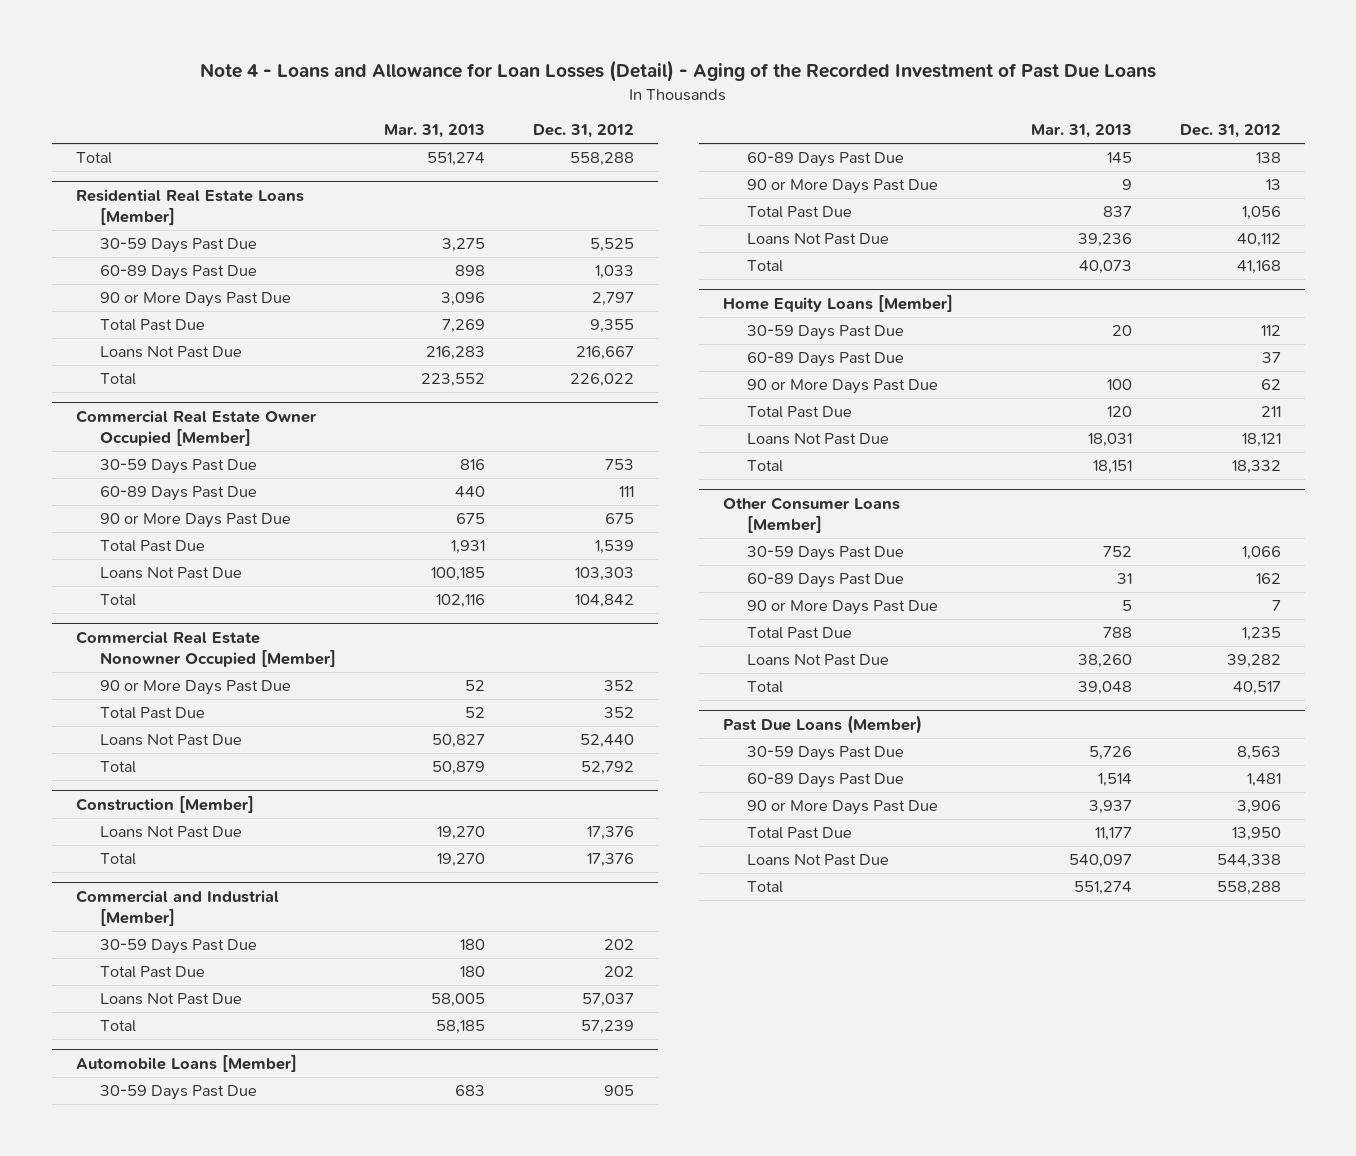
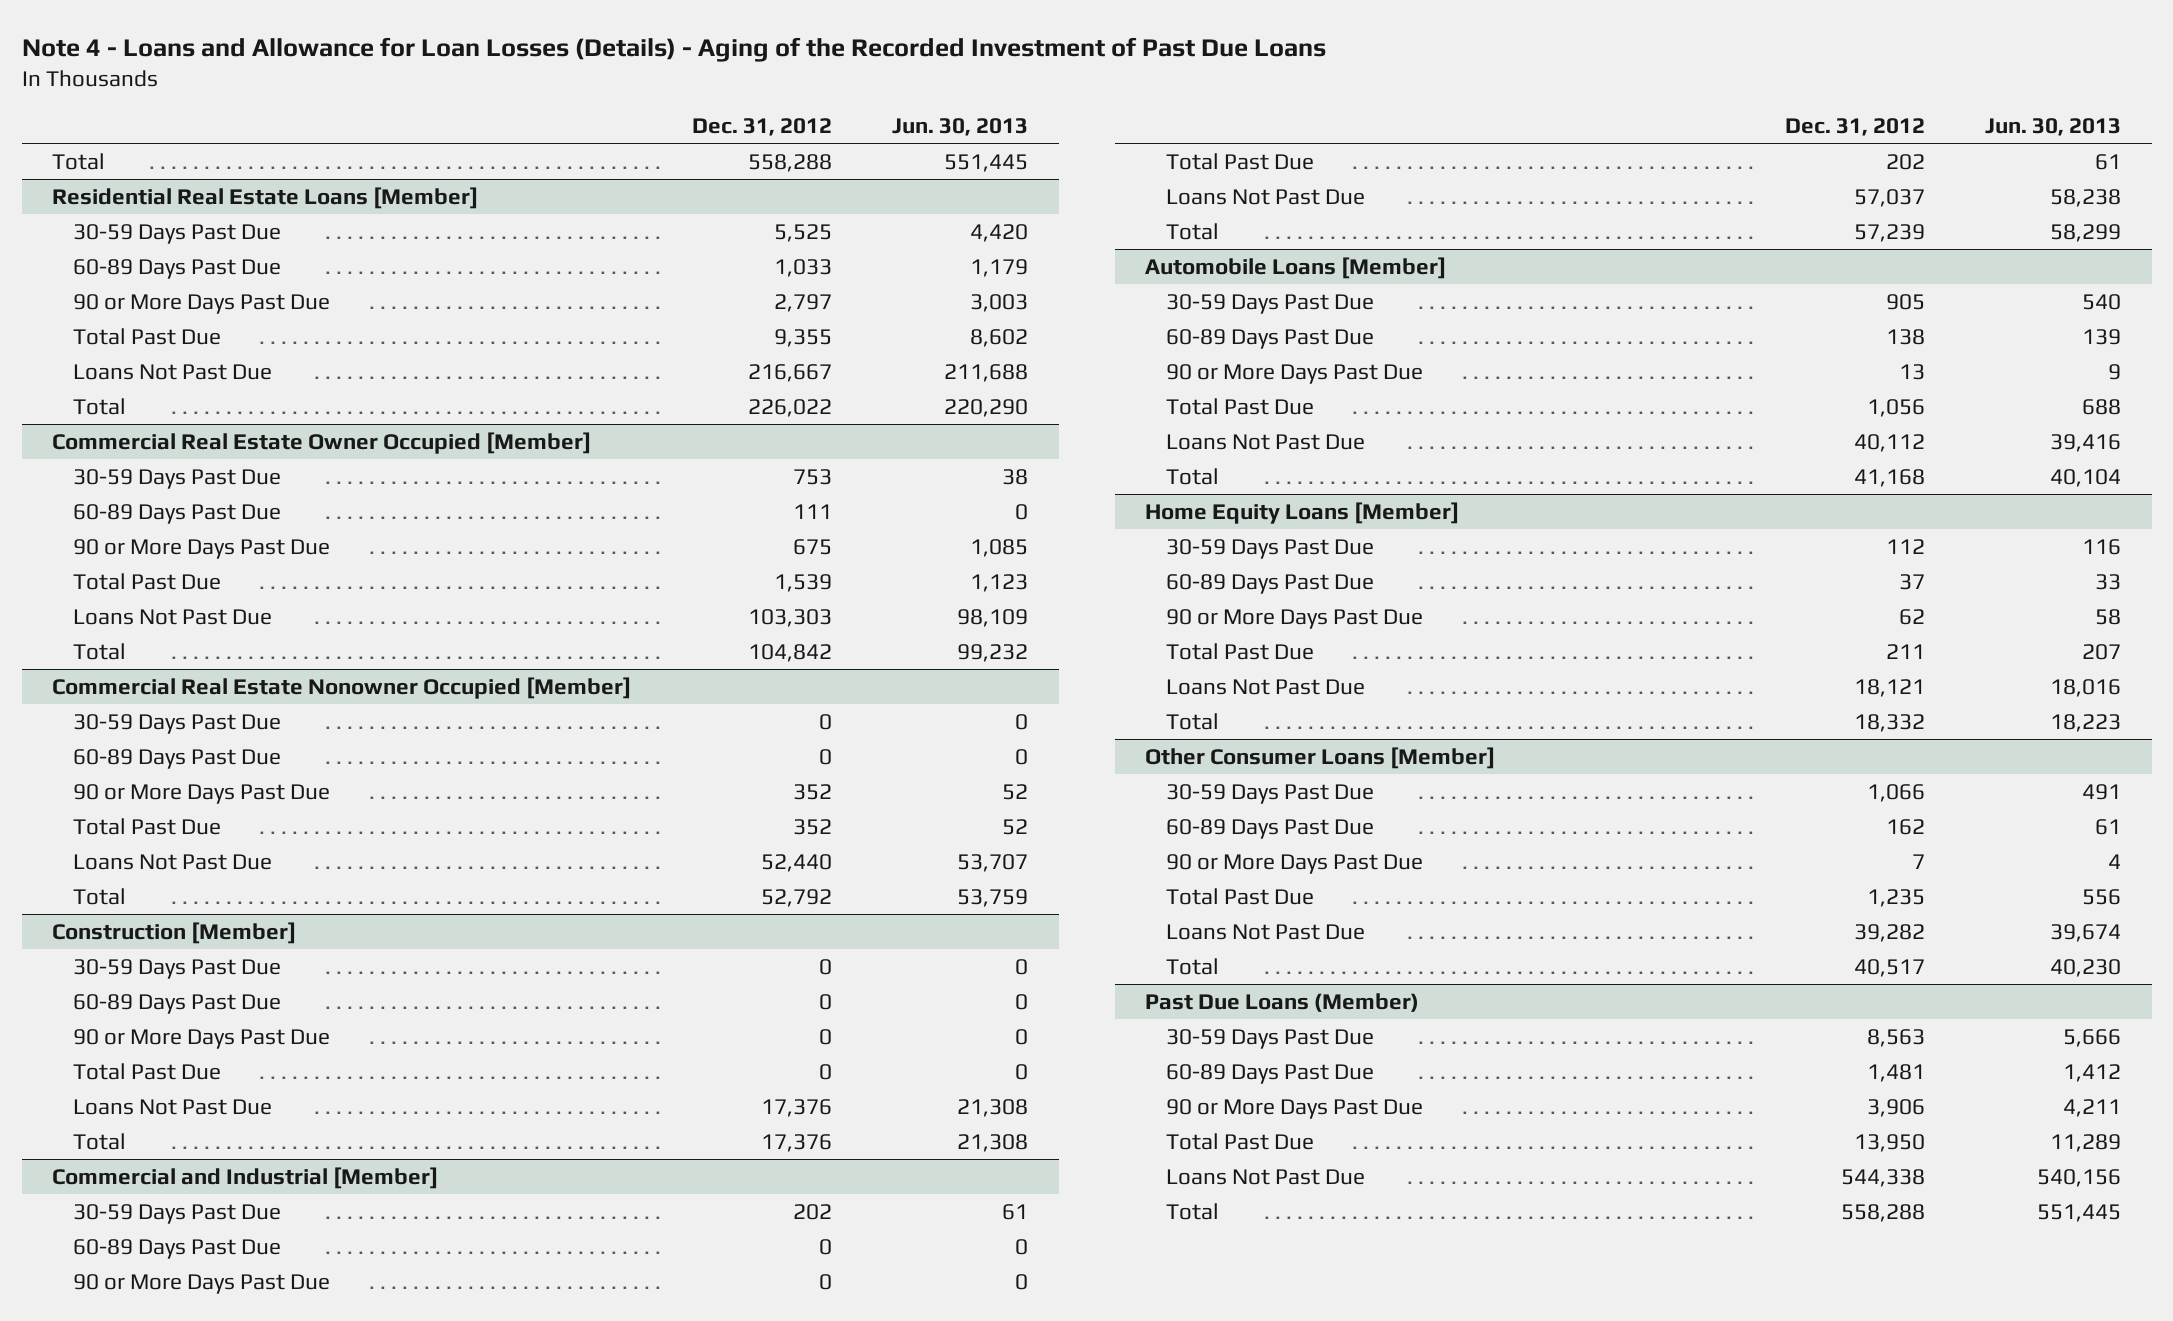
[200,60,1157,83] Note 4 - Loans and Allowance for Loan Losses (Detail) - Aging of the Recorded Investment of Past Due Loans -> [21,37,1326,63] Note 4 - Loans and Allowance for Loan Losses (Details) - Aging of the Recorded Investment of Past Due Loans
[383,124,485,139] Mar. 31, 2013 -> none
none -> [892,118,1029,137] Jun. 30, 2013
none -> [72,713,281,734] 30-59 Days Past Due
none -> [72,748,281,769] 60-89 Days Past Due
none -> [72,958,281,979] 30-59 Days Past Due
none -> [72,993,281,1014] 60-89 Days Past Due
none -> [72,1028,330,1049] 90 or More Days Past Due
none -> [72,1062,221,1080] Total Past Due
none -> [72,1238,281,1259] 60-89 Days Past Due
none -> [72,1273,330,1294] 90 or More Days Past Due

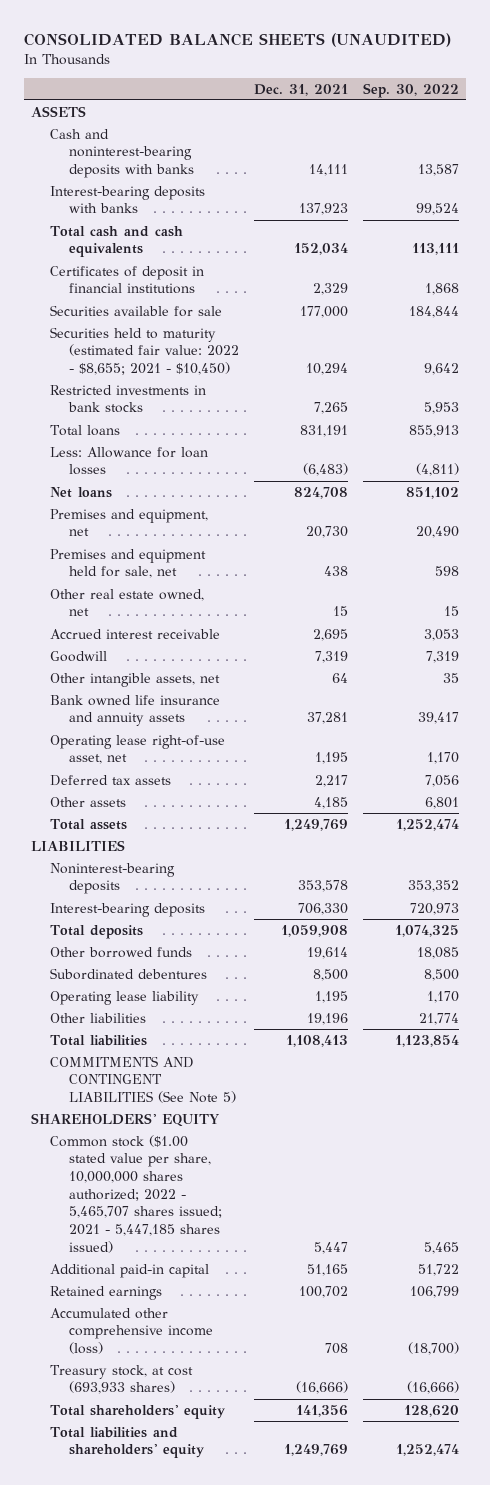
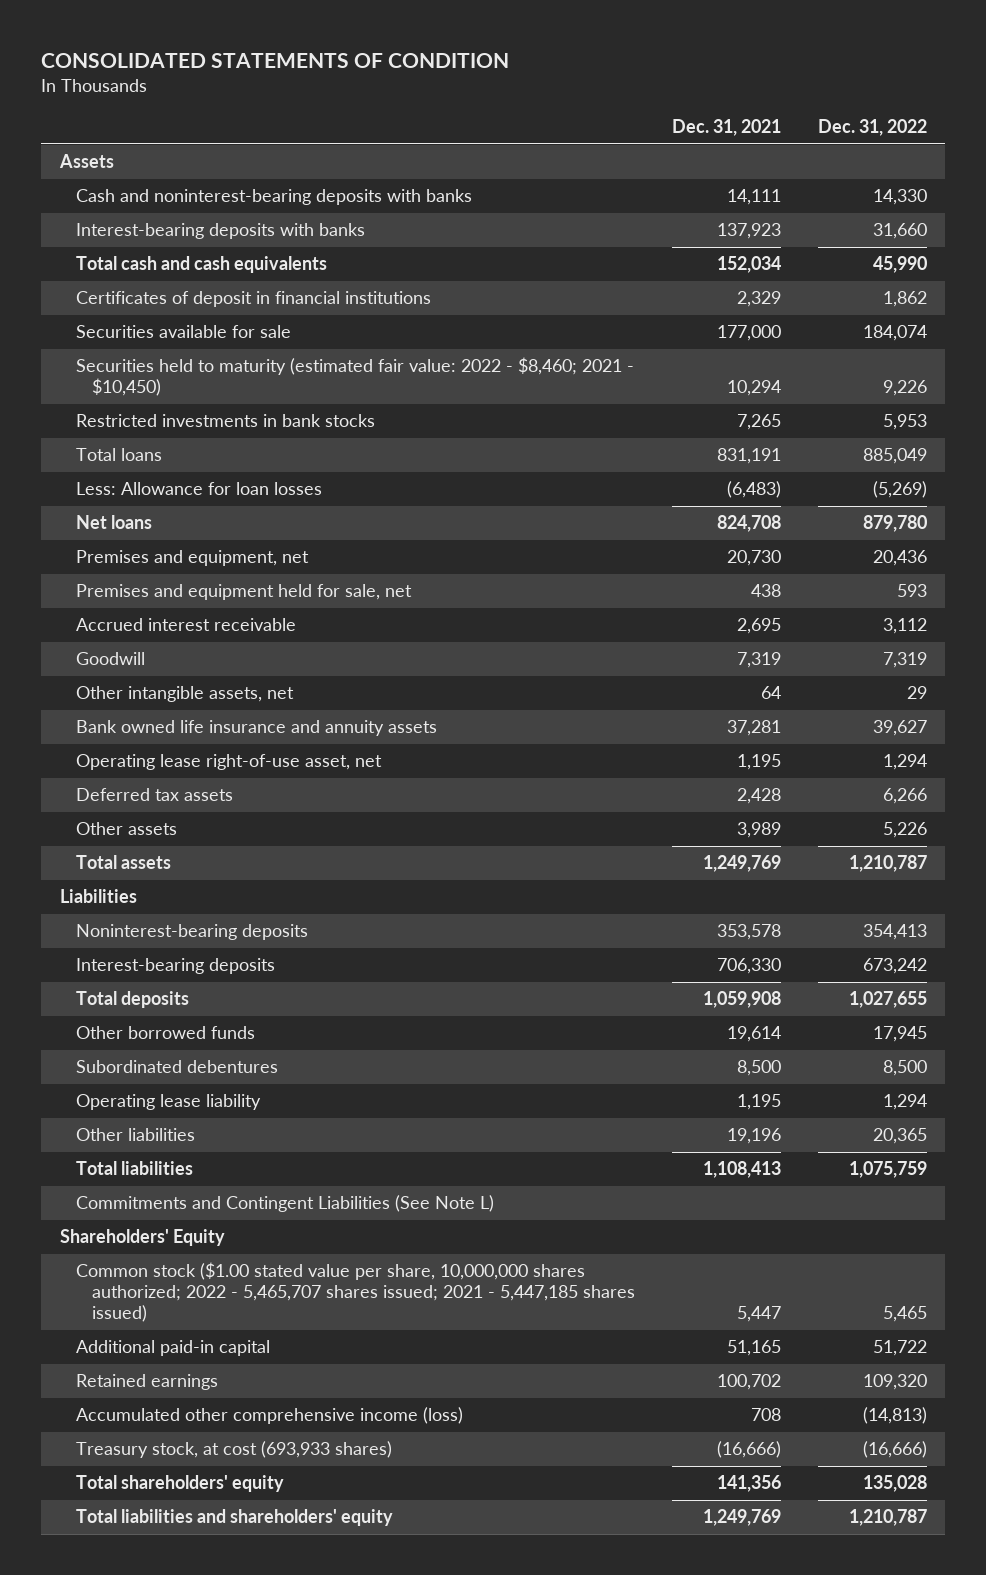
[23,33,451,48] CONSOLIDATED BALANCE SHEETS (UNAUDITED) -> [41,53,510,69] CONSOLIDATED STATEMENTS OF CONDITION
[362,82,459,98] Sep. 30, 2022 -> none
none -> [817,119,927,137] Dec. 31, 2022
[31,105,87,117] ASSETS -> [58,154,114,169] Assets
[50,326,240,376] Securities held to maturity (estimated fair value: 2022 - $8,655; 2021 - $10,450) -> [75,357,634,397] Securities held to maturity (estimated fair value: 2022 - $8,460; 2021 - $10,450)
[50,588,205,617] Other real estate owned, net -> none
[315,774,349,787] 2,217 -> [736,788,781,805] 2,428
[314,796,349,809] 4,185 -> [736,822,781,839] 3,989
[31,839,126,851] LIABILITIES -> [59,889,137,904] Liabilities
[50,1055,237,1104] COMMITMENTS AND CONTINGENT LIABILITIES (See Note 5) -> [75,1195,494,1213] Commitments and Contingent Liabilities (See Note L)
[31,1112,220,1127] SHAREHOLDERS' EQUITY -> [59,1229,225,1247] Shareholders' Equity

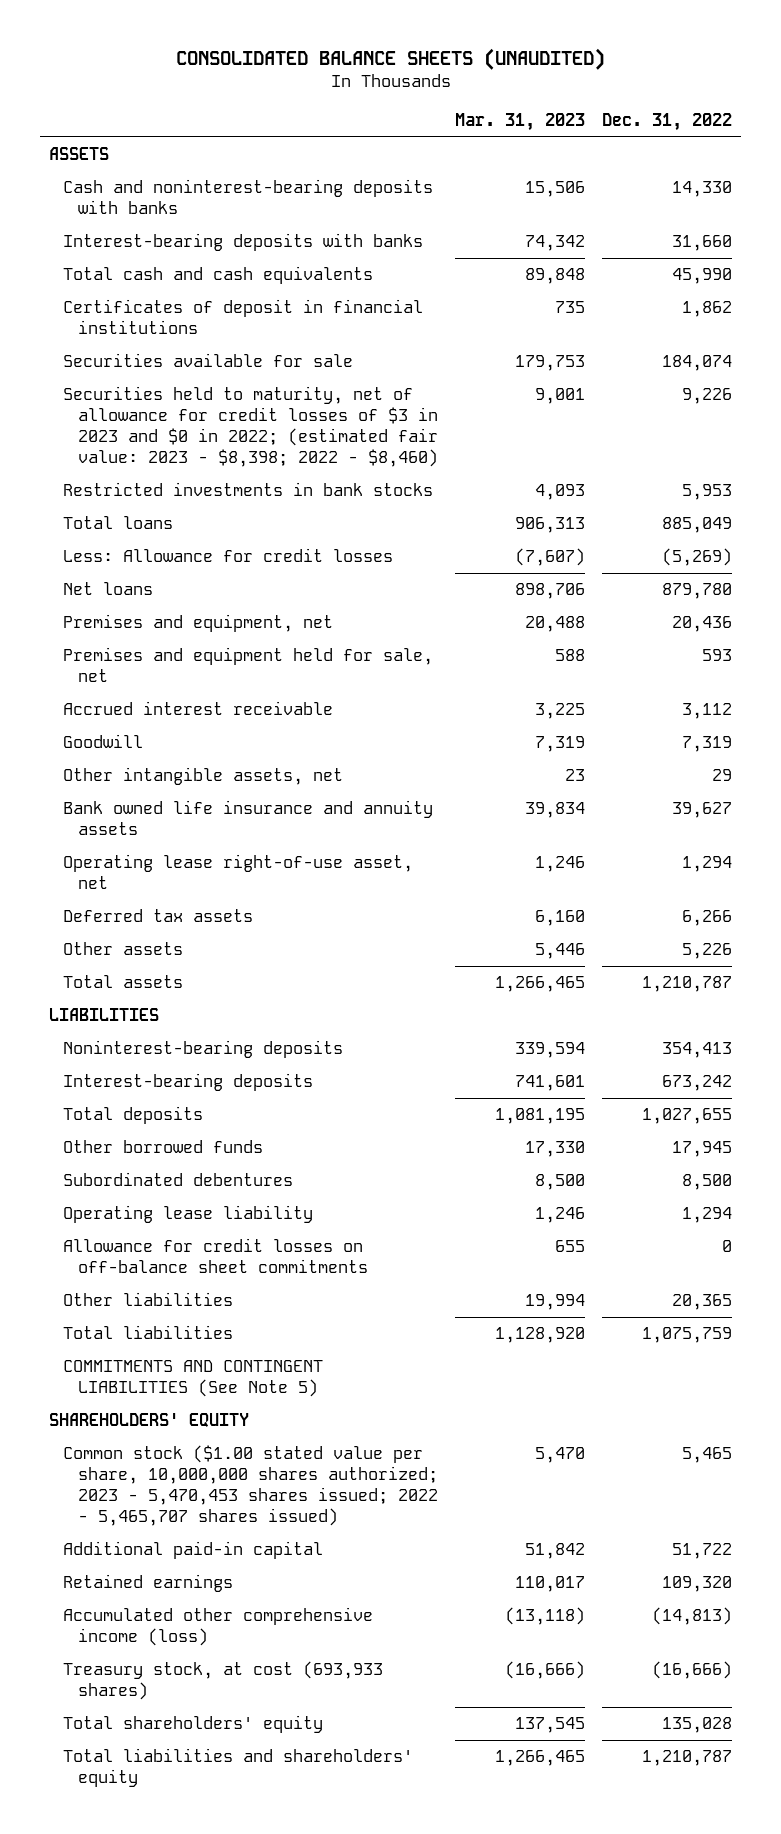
[41,53,510,69] CONSOLIDATED STATEMENTS OF CONDITION -> [175,48,605,71] CONSOLIDATED BALANCE SHEETS (UNAUDITED)
[671,119,781,137] Dec. 31, 2021 -> none
none -> [454,112,585,131] Mar. 31, 2023
[58,154,114,169] Assets -> [48,147,109,161] ASSETS
[75,357,634,397] Securities held to maturity (estimated fair value: 2022 - $8,460; 2021 - $10,450) -> [63,386,438,468] Securities held to maturity, net of allowance for credit losses of $3 in 2023 and $0 in 2022; (estimated fair value: 2023 - $8,398; 2022 - $8,460)
[75,482,322,496] Less: Allowance for loan losses -> [63,548,394,563] Less: Allowance for credit losses
[59,889,137,904] Liabilities -> [48,1008,159,1022] LIABILITIES
none -> [63,1238,368,1274] Allowance for credit losses on off-balance sheet commitments
[75,1195,494,1213] Commitments and Contingent Liabilities (See Note L) -> [63,1360,324,1398] COMMITMENTS AND CONTINGENT LIABILITIES (See Note 5)
[59,1229,225,1247] Shareholders' Equity -> [48,1413,249,1428] SHAREHOLDERS' EQUITY
[75,1262,635,1323] Common stock ($1.00 stated value per share, 10,000,000 shares authorized; 2022 - 5,465,707 shares issued; 2021 - 5,447,185 shares issued) -> [63,1445,438,1527] Common stock ($1.00 stated value per share, 10,000,000 shares authorized; 2023 - 5,470,453 shares issued; 2022 - 5,465,707 shares issued)

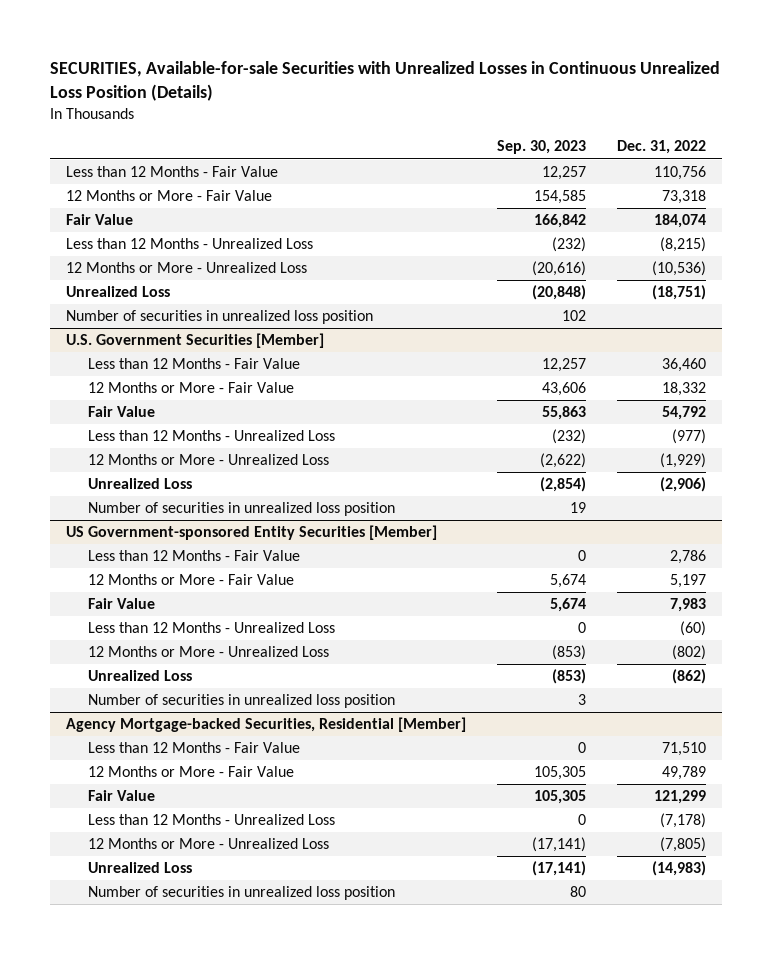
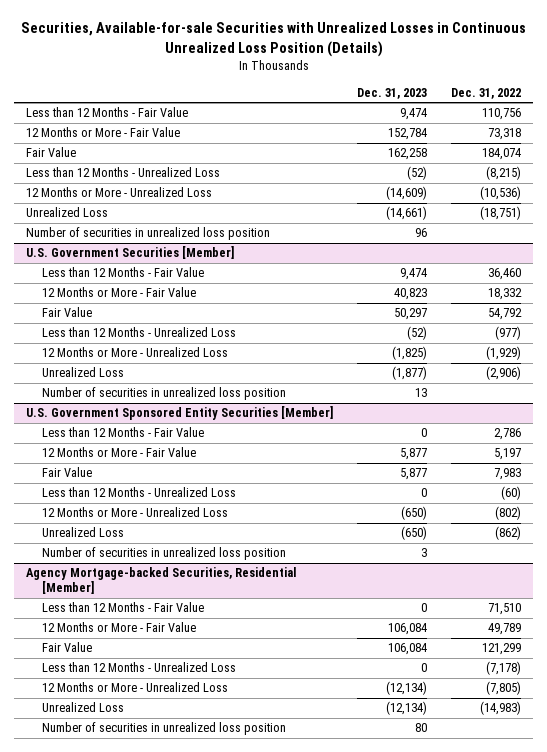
[50,61,721,102] SECURITIES, Available-for-sale Securities with Unrealized Losses in Continuous Unrealized Loss Position (Details) -> [20,22,526,57] Securities, Available-for-sale Securities with Unrealized Losses in Continuous Unrealized Loss Position (Details)
[497,140,587,155] Sep. 30, 2023 -> none
none -> [357,87,428,99] Dec. 31, 2023
[66,525,438,541] US Government-sponsored Entity Securities [Member] -> [25,406,333,421] U.S. Government Sponsored Entity Securities [Member]

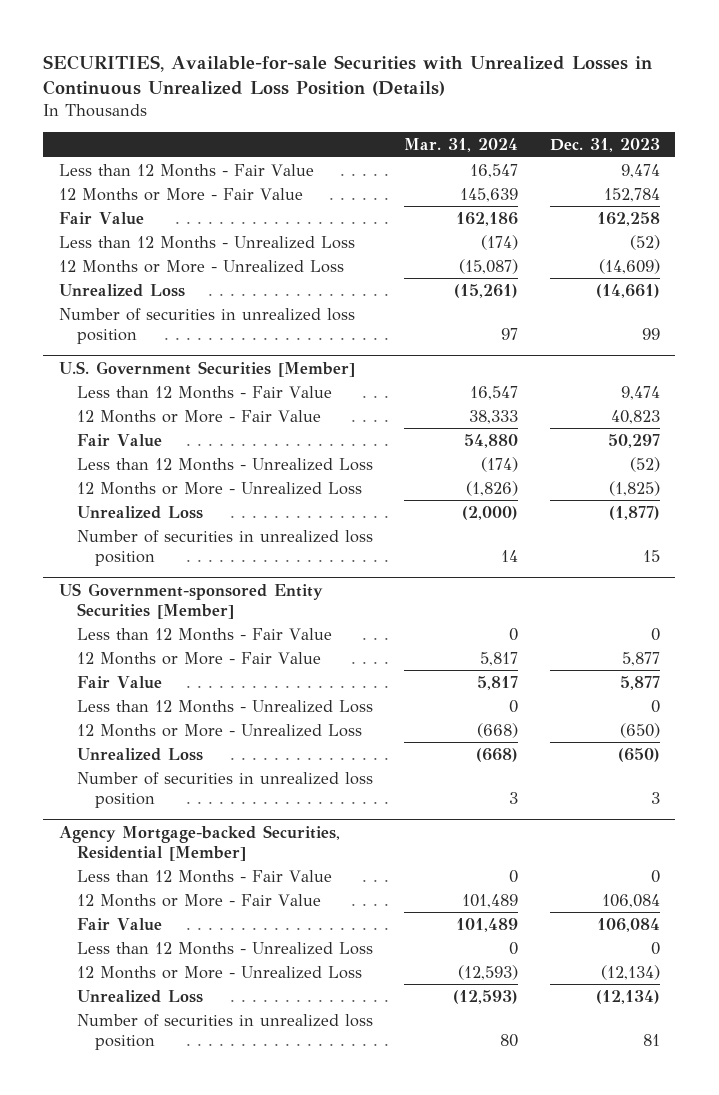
[20,22,526,57] Securities, Available-for-sale Securities with Unrealized Losses in Continuous Unrealized Loss Position (Details) -> [43,54,653,96] SECURITIES, Available-for-sale Securities with Unrealized Losses in Continuous Unrealized Loss Position (Details)
[451,87,522,99] Dec. 31, 2022 -> none
none -> [404,137,519,152] Mar. 31, 2024
[415,228,428,238] 96 -> [641,327,660,340] 99
[415,388,428,398] 13 -> [642,549,660,562] 15
[25,406,333,421] U.S. Government Sponsored Entity Securities [Member] -> [59,582,324,619] US Government-sponsored Entity Securities [Member]
[415,723,428,733] 80 -> [642,1033,660,1046] 81

